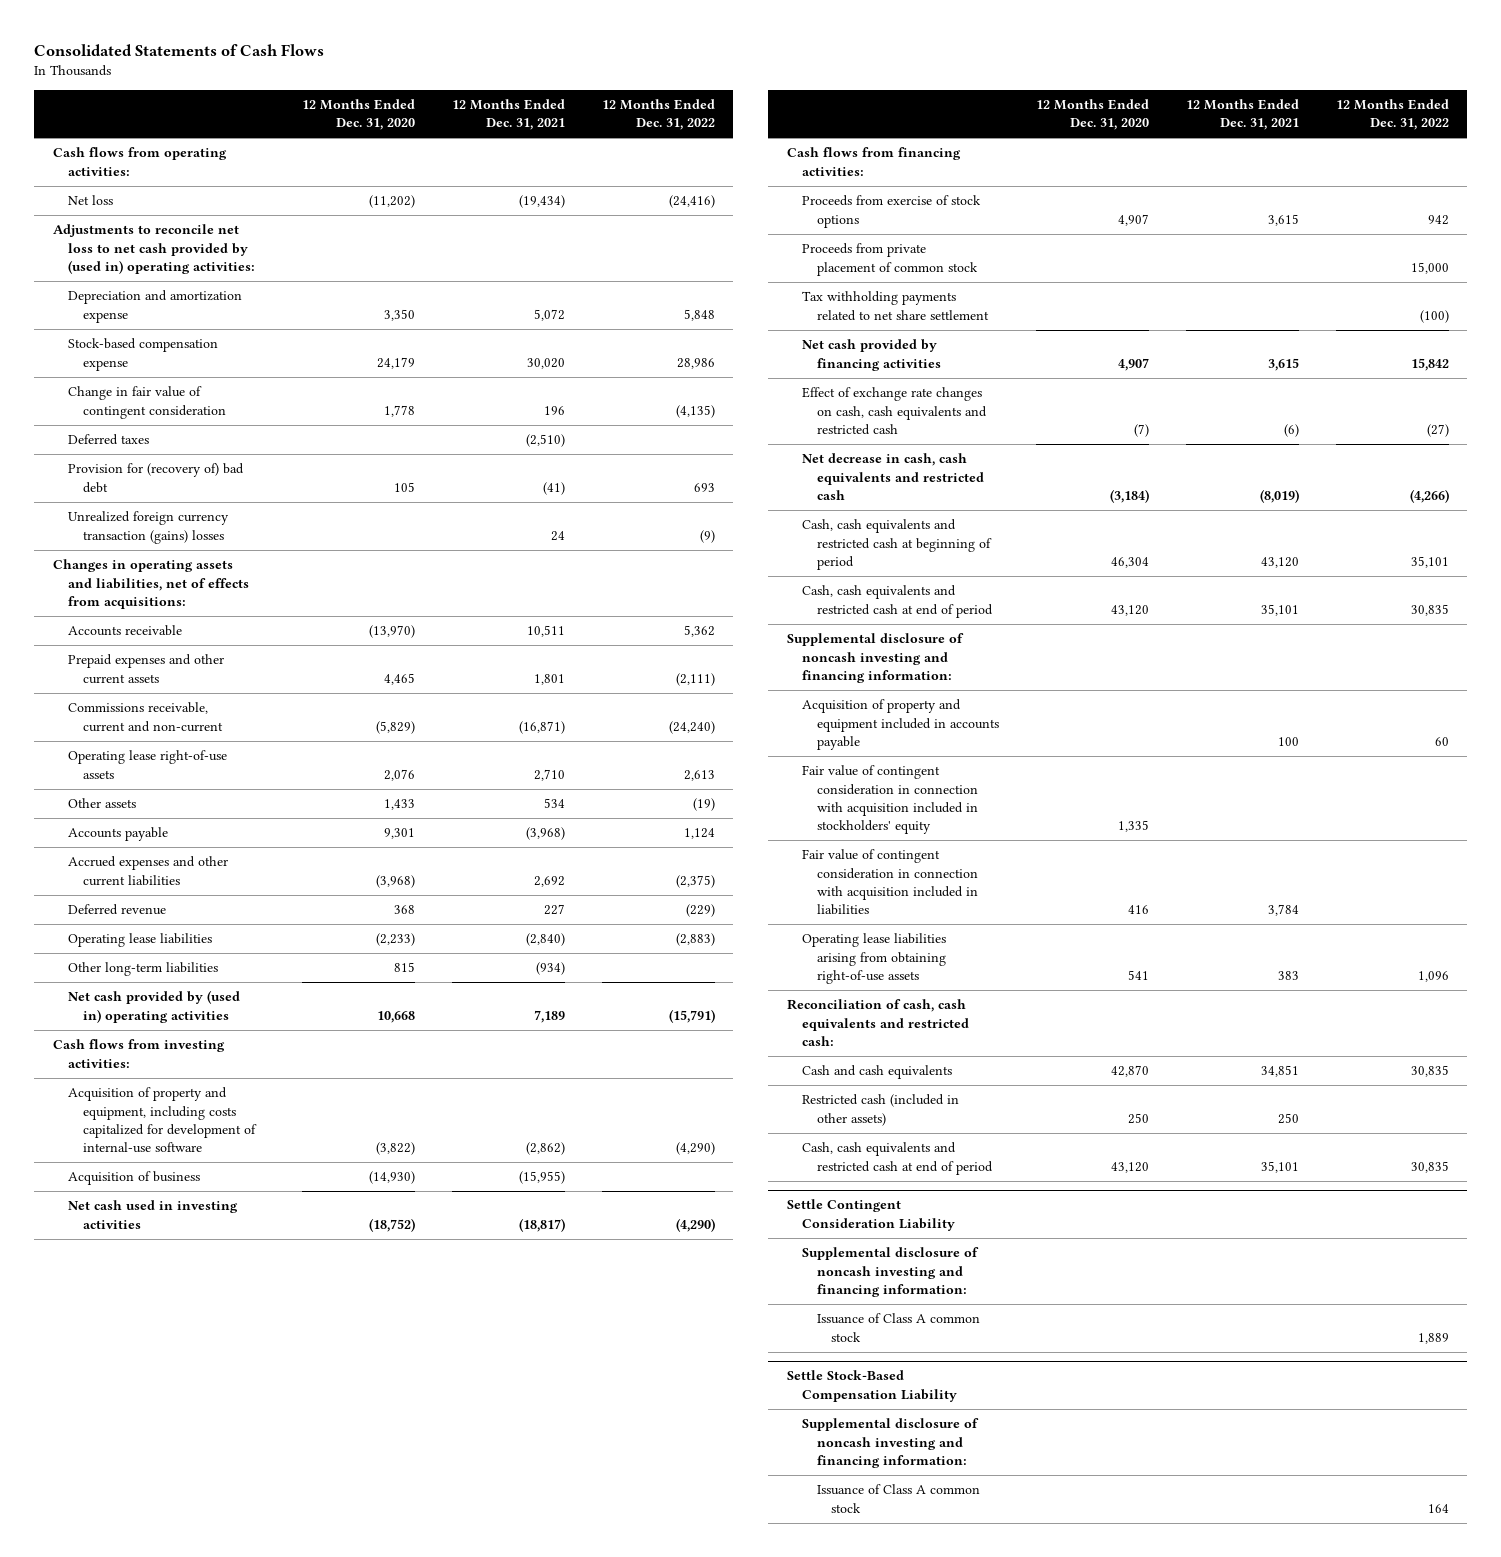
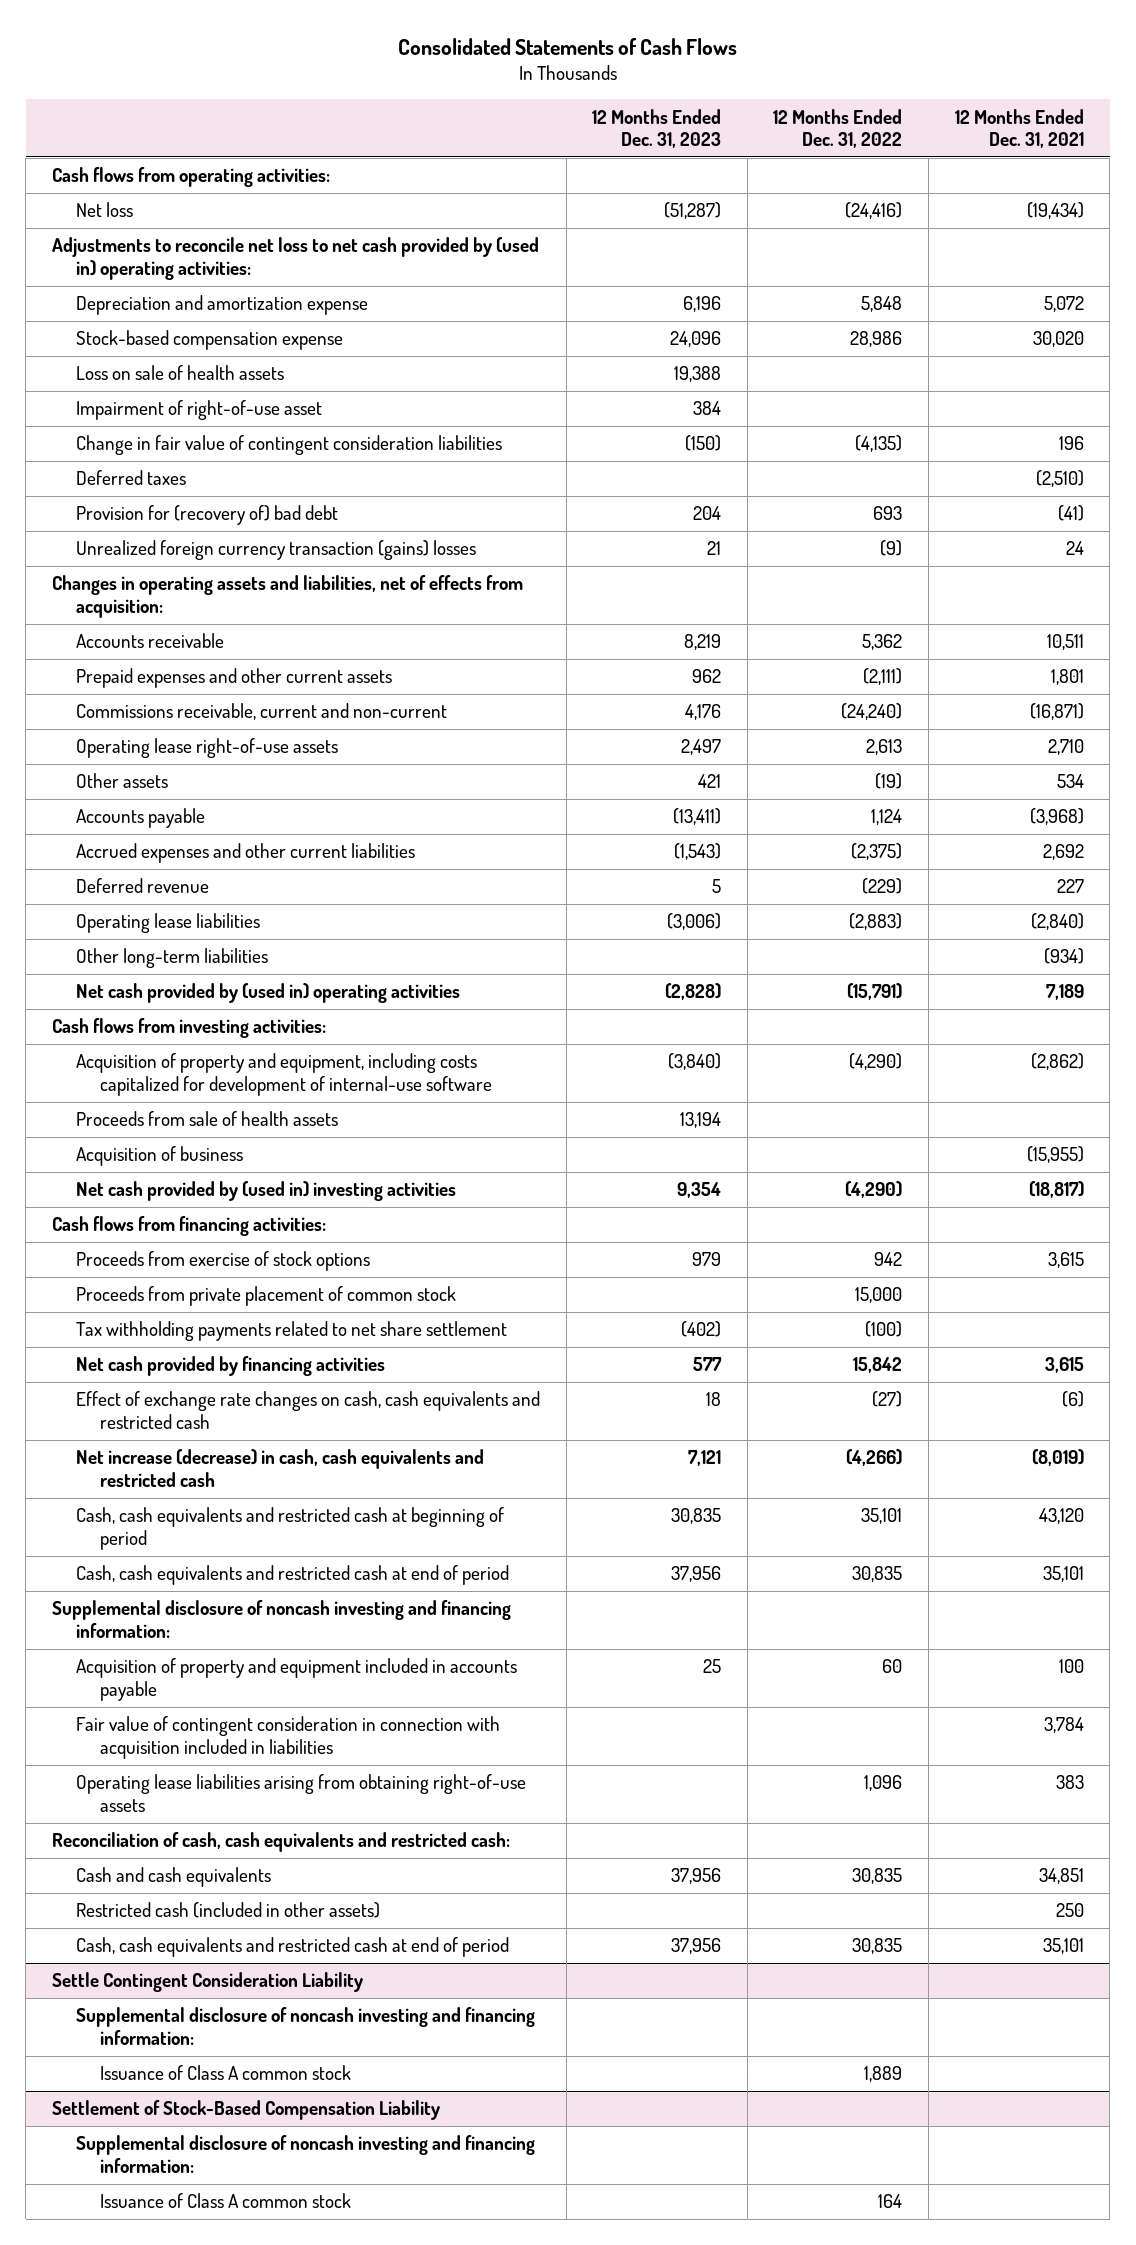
[301,98,415,131] 12 Months Ended Dec. 31, 2020 -> none
none -> [592,108,722,149] 12 Months Ended Dec. 31, 2023
none -> [75,365,284,381] Loss on sale of health assets
none -> [75,400,322,421] Impairment of right-of-use asset
[67,386,226,419] Change in fair value of contingent consideration -> [75,435,502,456] Change in fair value of contingent consideration liabilities
[52,559,249,609] Changes in operating assets and liabilities, net of effects from acquisitions: -> [51,575,523,618] Changes in operating assets and liabilities, net of effects from acquisition:
none -> [75,1111,338,1127] Proceeds from sale of health assets
[67,1200,238,1229] Net cash used in investing activities -> [75,1181,456,1202] Net cash provided by (used in) investing activities
[801,453,984,500] Net decrease in cash, cash equivalents and restricted cash -> [75,1449,484,1487] Net increase (decrease) in cash, cash equivalents and restricted cash
[801,765,978,835] Fair value of contingent consideration in connection with acquisition included in stockholders' equity -> none
[786,1370,957,1402] Settle Stock-Based Compensation Liability -> [51,2100,440,2121] Settlement of Stock-Based Compensation Liability

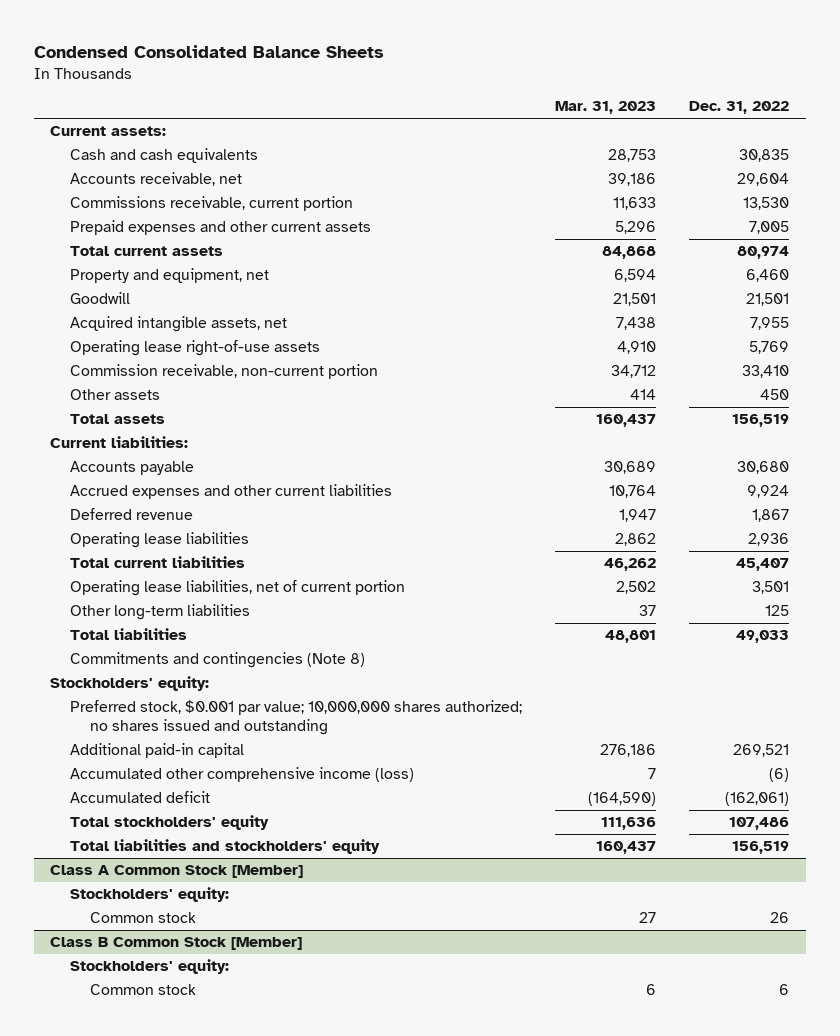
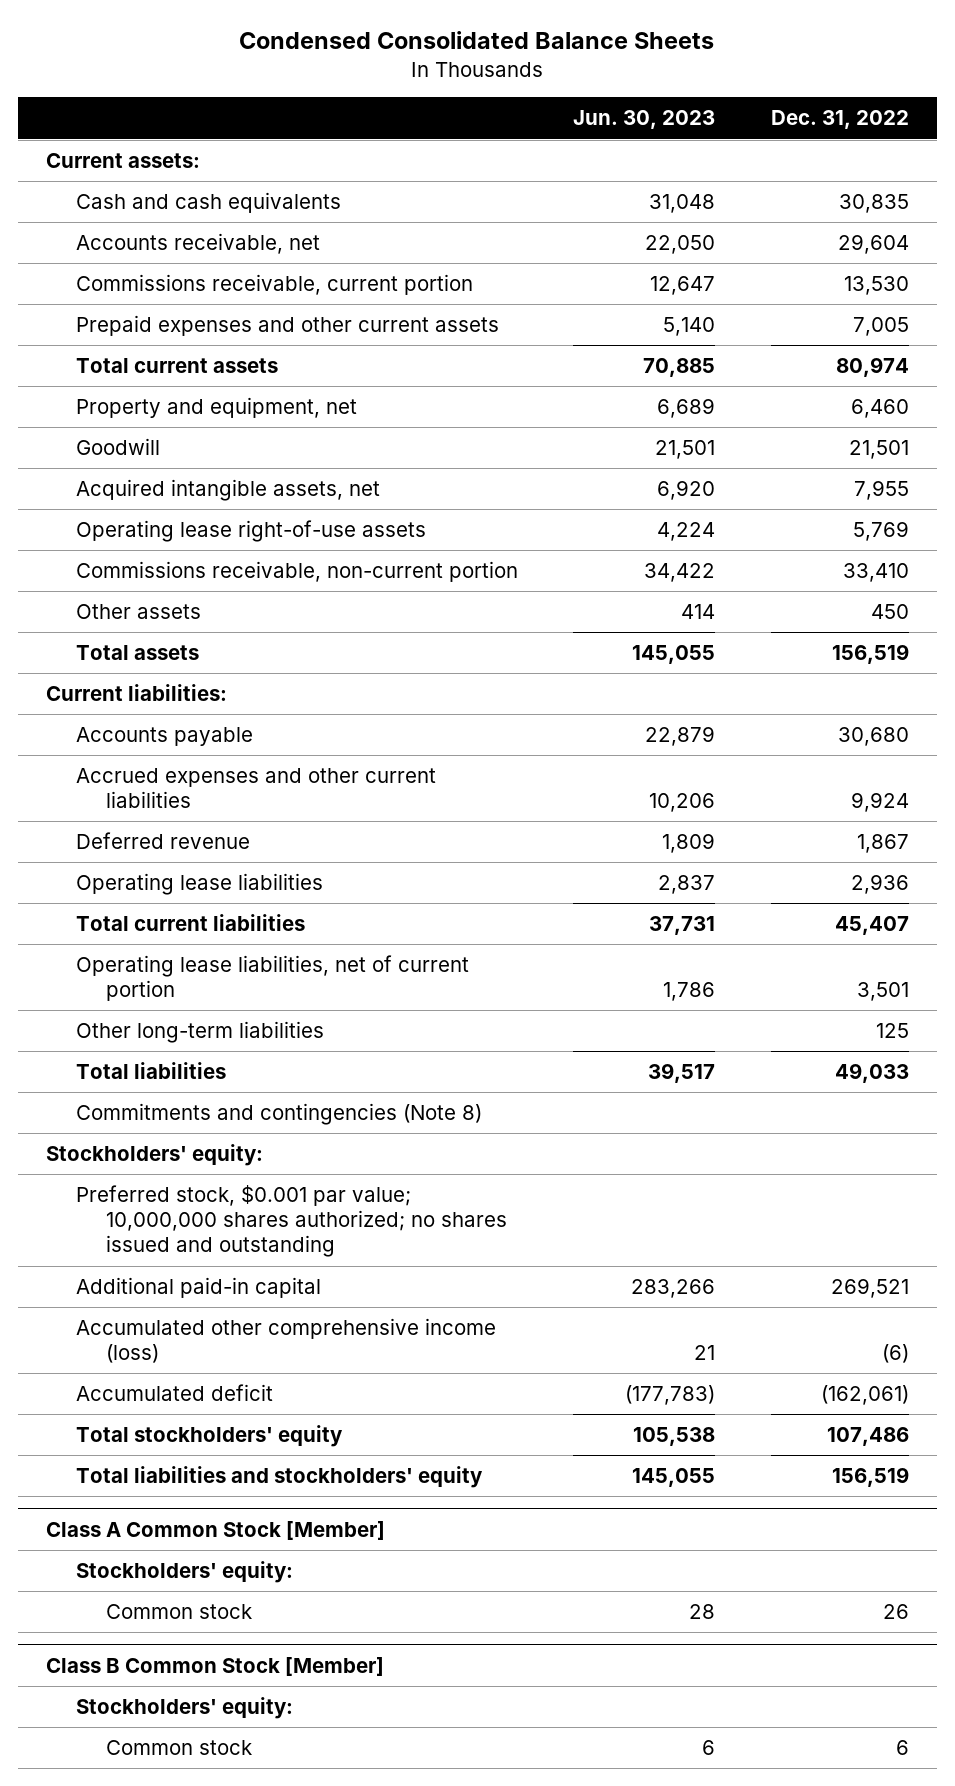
[555,101,657,115] Mar. 31, 2023 -> none
none -> [573,110,716,130] Jun. 30, 2023
[70,364,379,380] Commission receivable, non-current portion -> [76,561,519,583] Commissions receivable, non-current portion

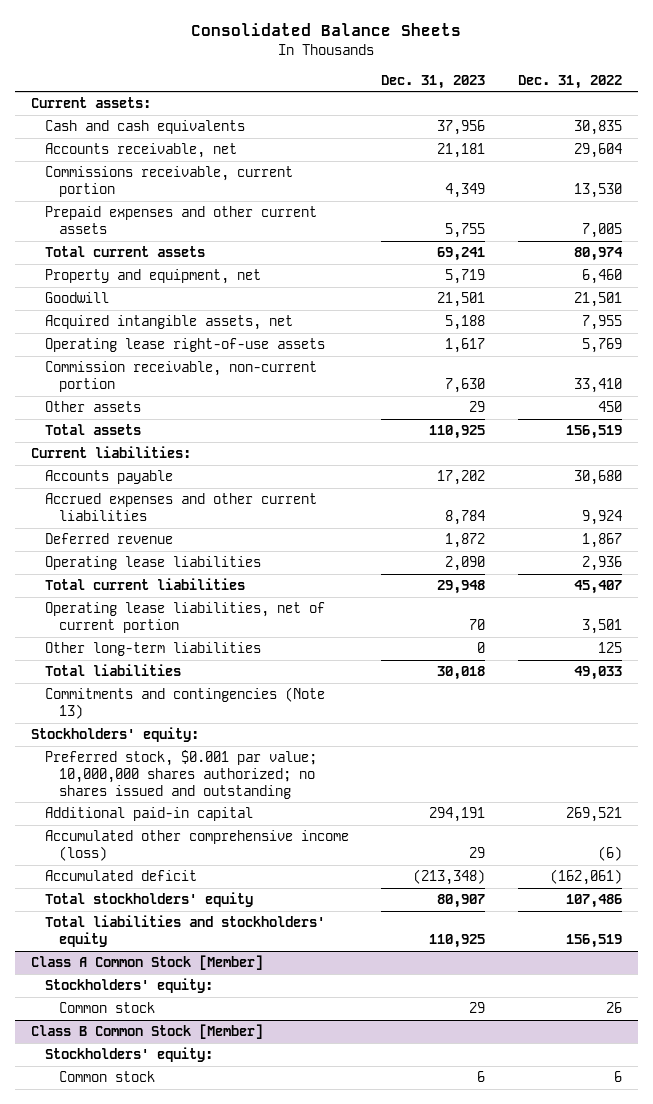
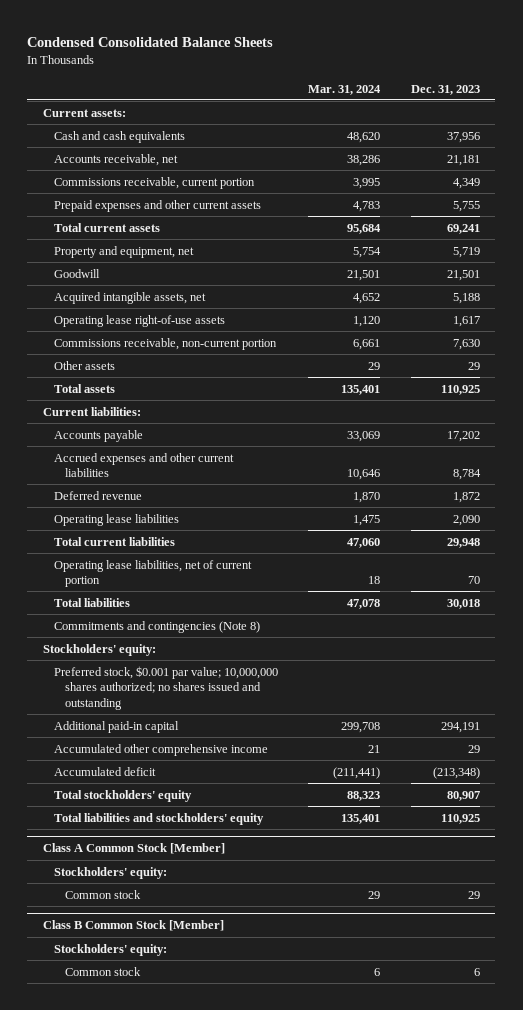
[191,23,462,37] Consolidated Balance Sheets -> [27,37,274,48] Condensed Consolidated Balance Sheets
[517,74,622,89] Dec. 31, 2022 -> none
none -> [308,84,382,95] Mar. 31, 2024
[44,361,317,392] Commission receivable, non-current portion -> [53,337,277,350] Commissions receivable, non-current portion
[44,642,261,657] Other long-term liabilities -> none
[44,687,325,719] Commitments and contingencies (Note 13) -> [53,620,260,633] Commitments and contingencies (Note 8)
[44,830,349,861] Accumulated other comprehensive income (loss) -> [53,743,268,756] Accumulated other comprehensive income

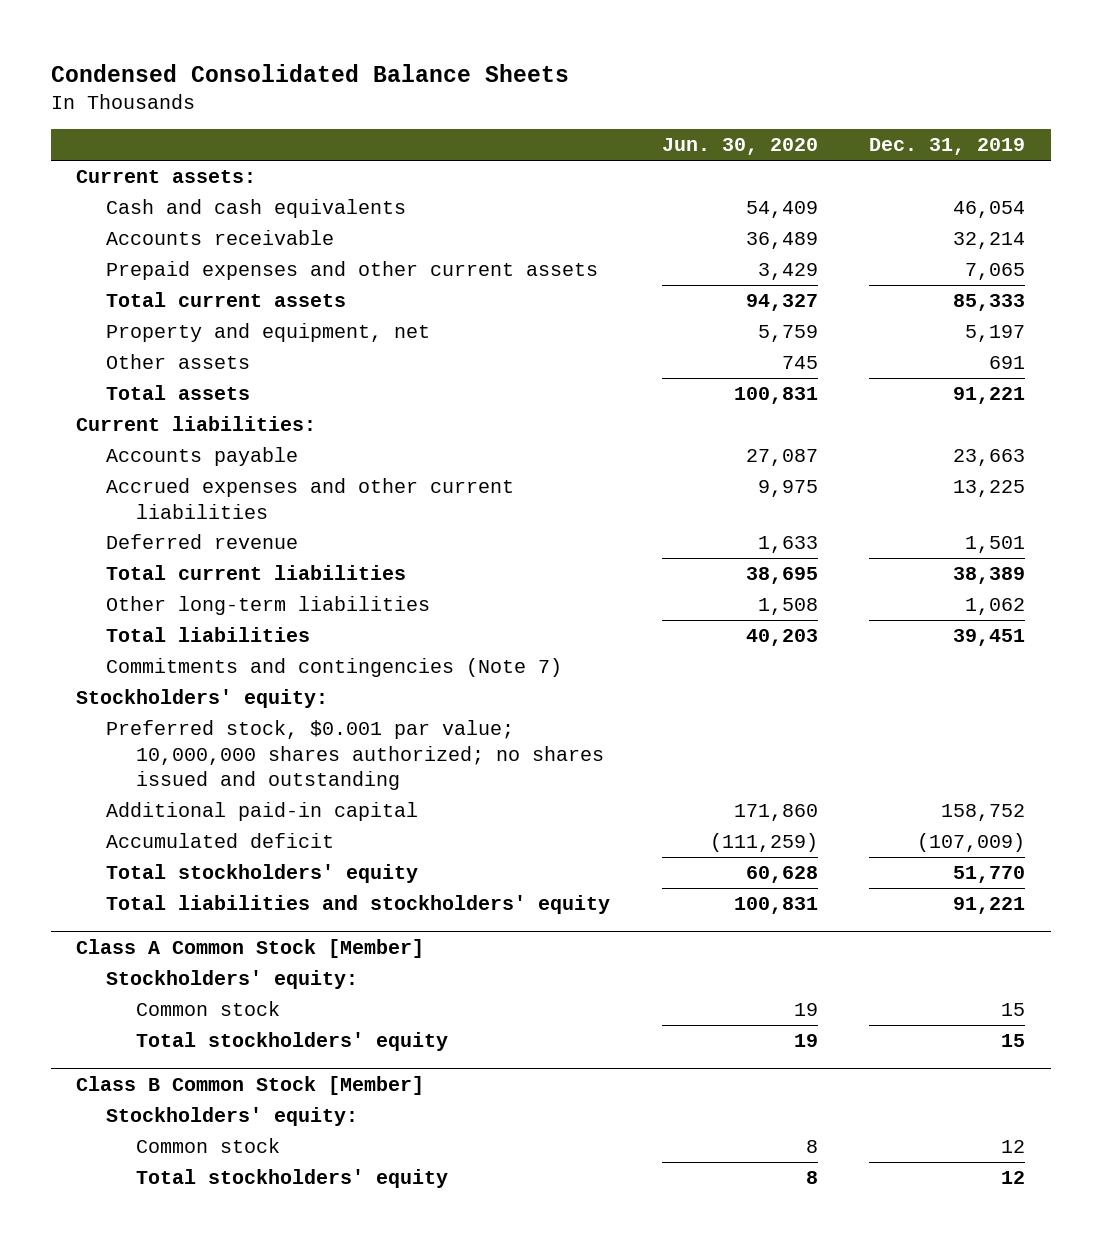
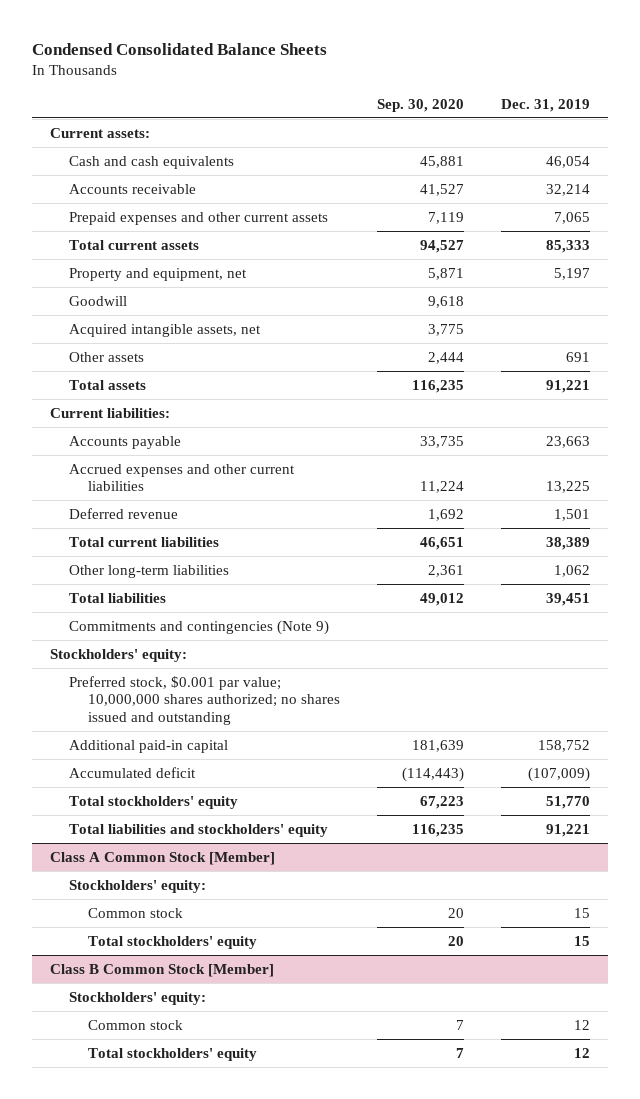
[661,138,818,156] Jun. 30, 2020 -> none
none -> [377,98,465,112] Sep. 30, 2020
none -> [69,295,128,306] Goodwill
none -> [69,323,262,337] Acquired intangible assets, net
[106,658,563,678] Commitments and contingencies (Note 7) -> [69,619,330,635] Commitments and contingencies (Note 9)

